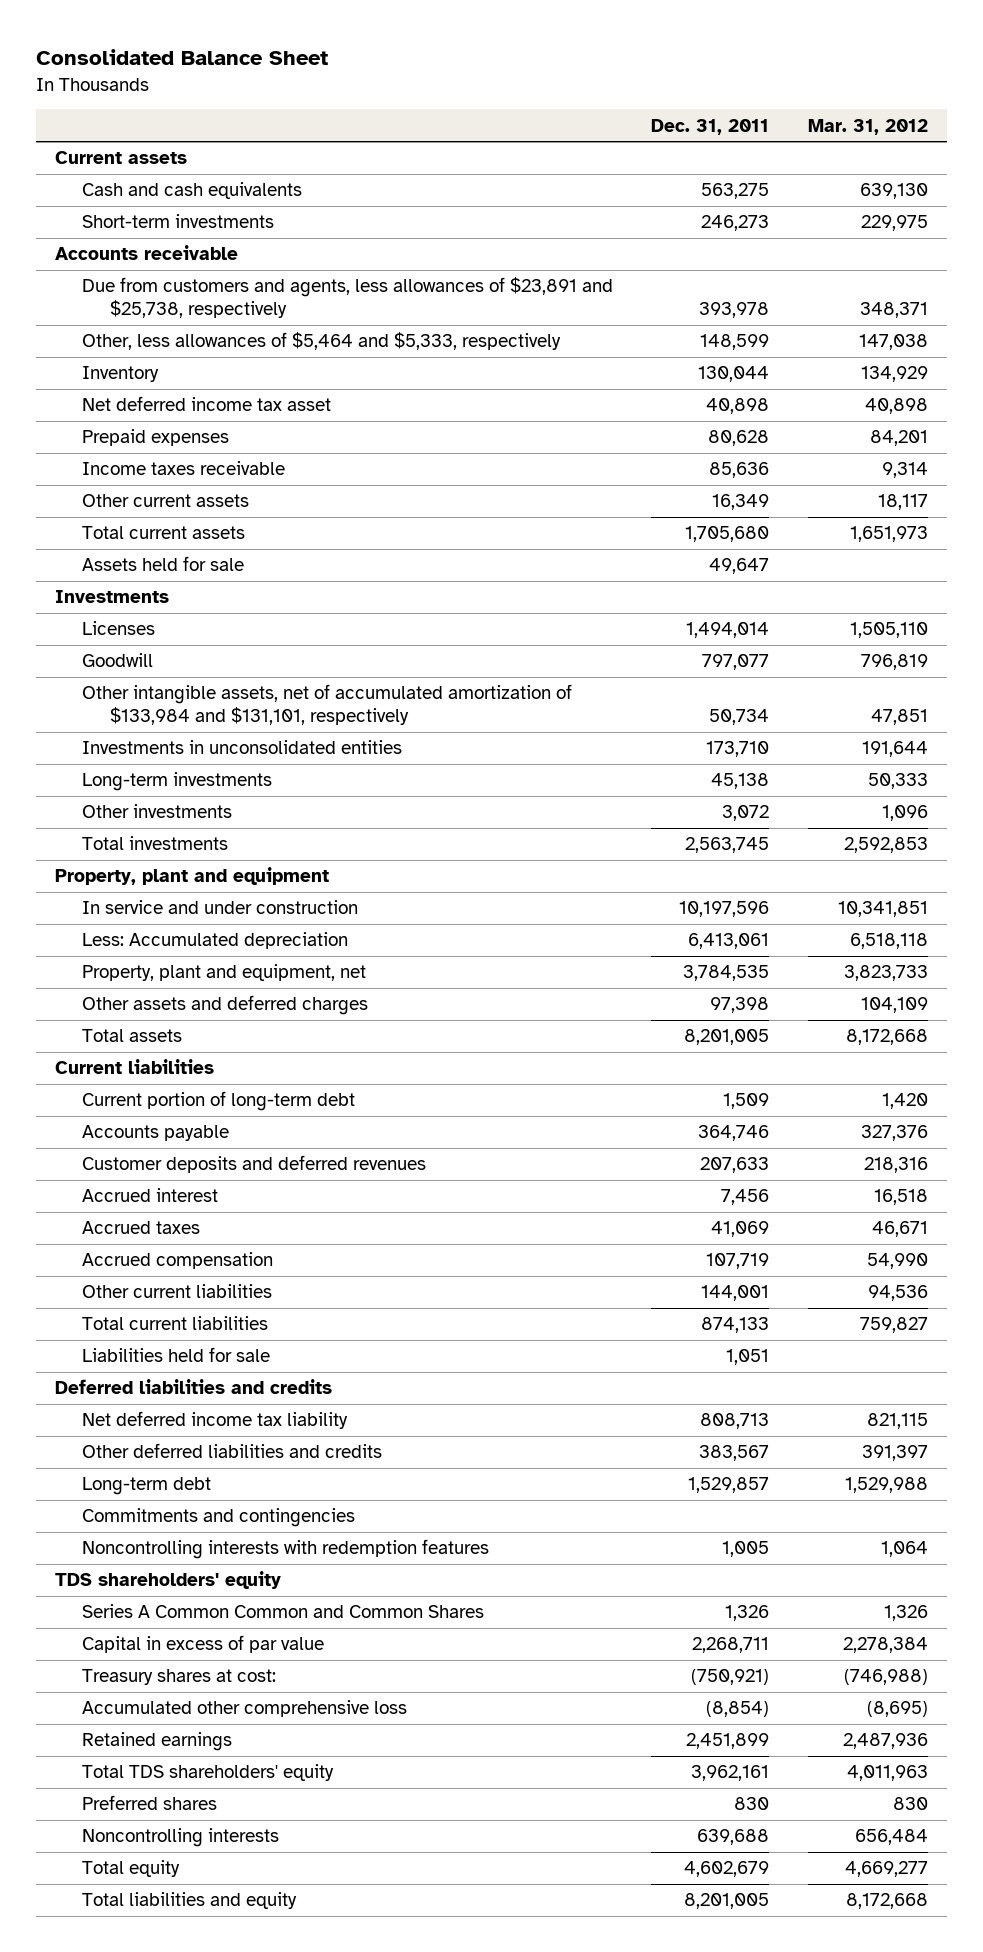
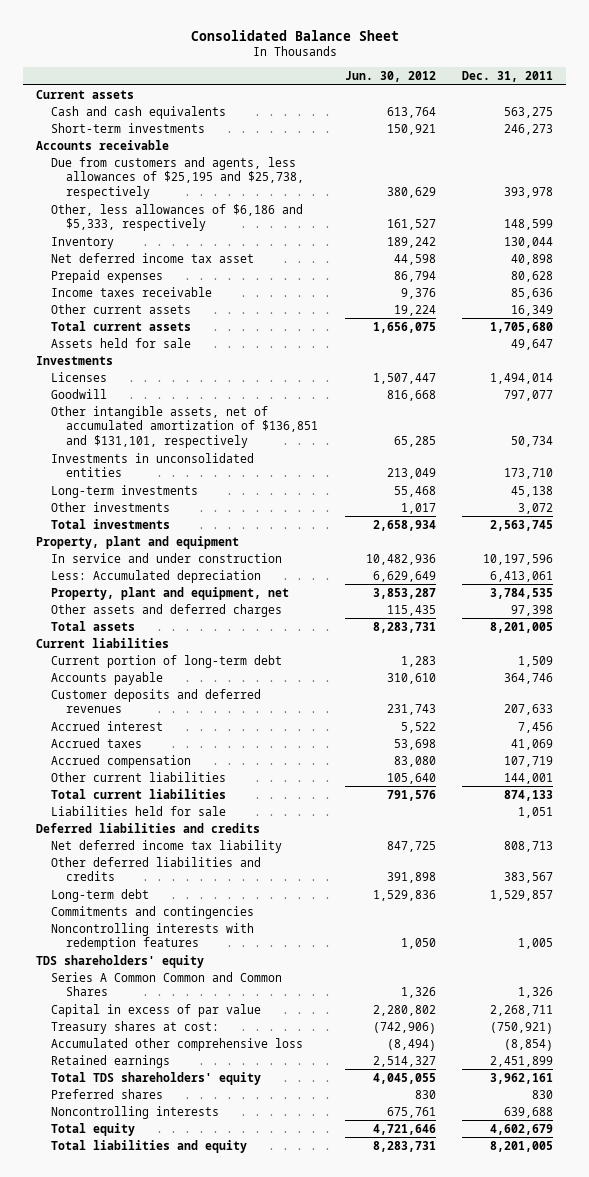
[807,118,928,135] Mar. 31, 2012 -> none
none -> [344,71,436,83] Jun. 30, 2012
[82,277,614,319] Due from customers and agents, less allowances of $23,891 and $25,738, respectively -> [51,156,305,199] Due from customers and agents, less allowances of $25,195 and $25,738, respectively
[82,332,562,351] Other, less allowances of $5,464 and $5,333, respectively -> [51,203,304,232] Other, less allowances of $6,186 and $5,333, respectively
[82,684,573,726] Other intangible assets, net of accumulated amortization of $133,984 and $131,101, respectively -> [51,405,319,448] Other intangible assets, net of accumulated amortization of $136,851 and $131,101, respectively

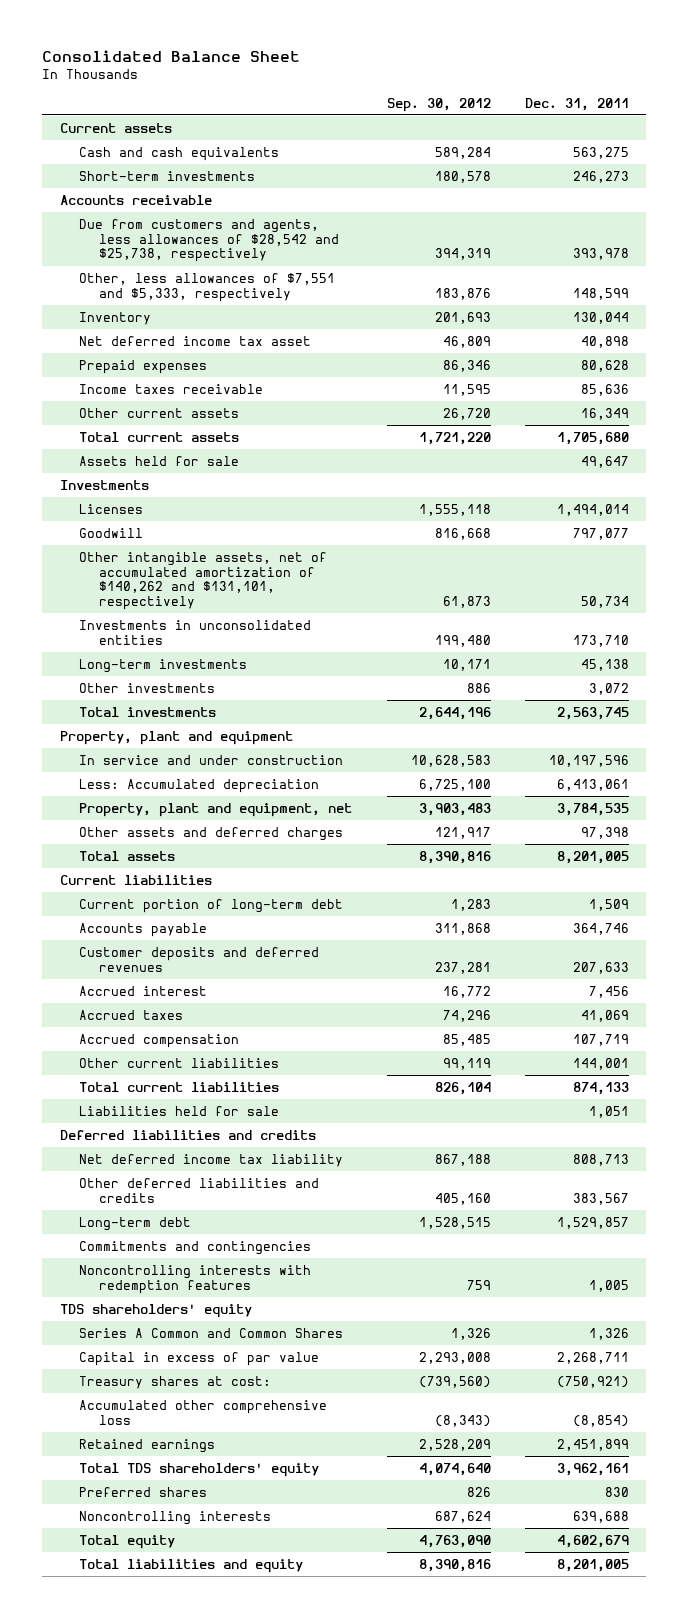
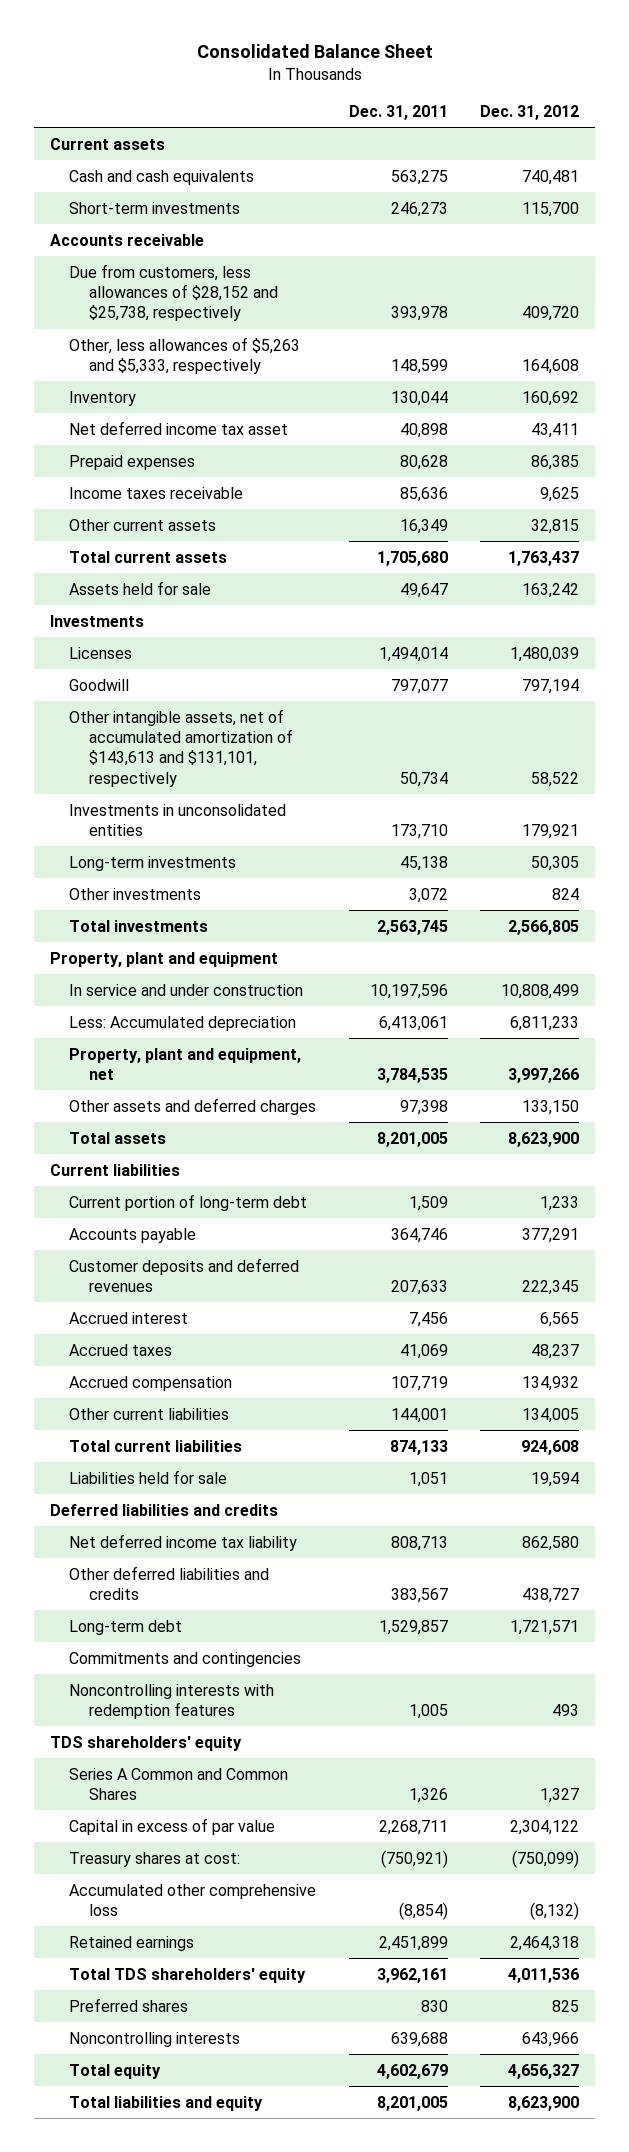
[386,97,491,112] Sep. 30, 2012 -> none
none -> [480,104,580,120] Dec. 31, 2012
[79,218,339,263] Due from customers and agents, less allowances of $28,542 and $25,738, respectively -> [69,263,278,322] Due from customers, less allowances of $28,152 and $25,738, respectively
[79,272,336,302] Other, less allowances of $7,551 and $5,333, respectively -> [69,336,301,374] Other, less allowances of $5,263 and $5,333, respectively
[79,551,328,611] Other intangible assets, net of accumulated amortization of $140,262 and $131,101, respectively -> [69,708,293,787] Other intangible assets, net of accumulated amortization of $143,613 and $131,101, respectively

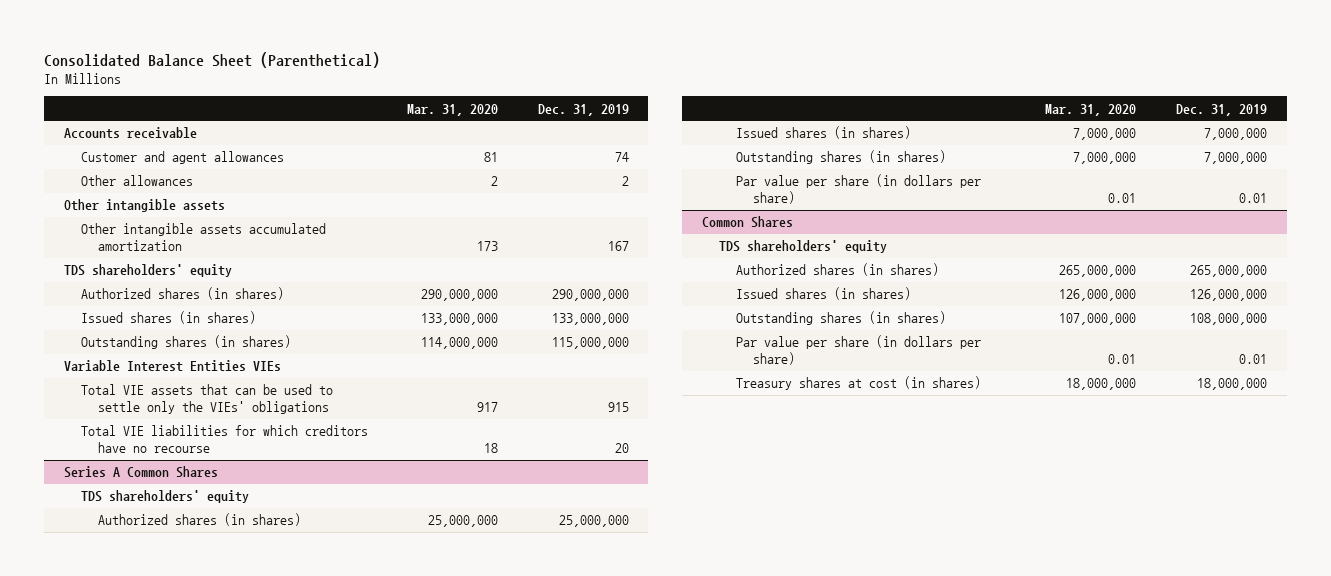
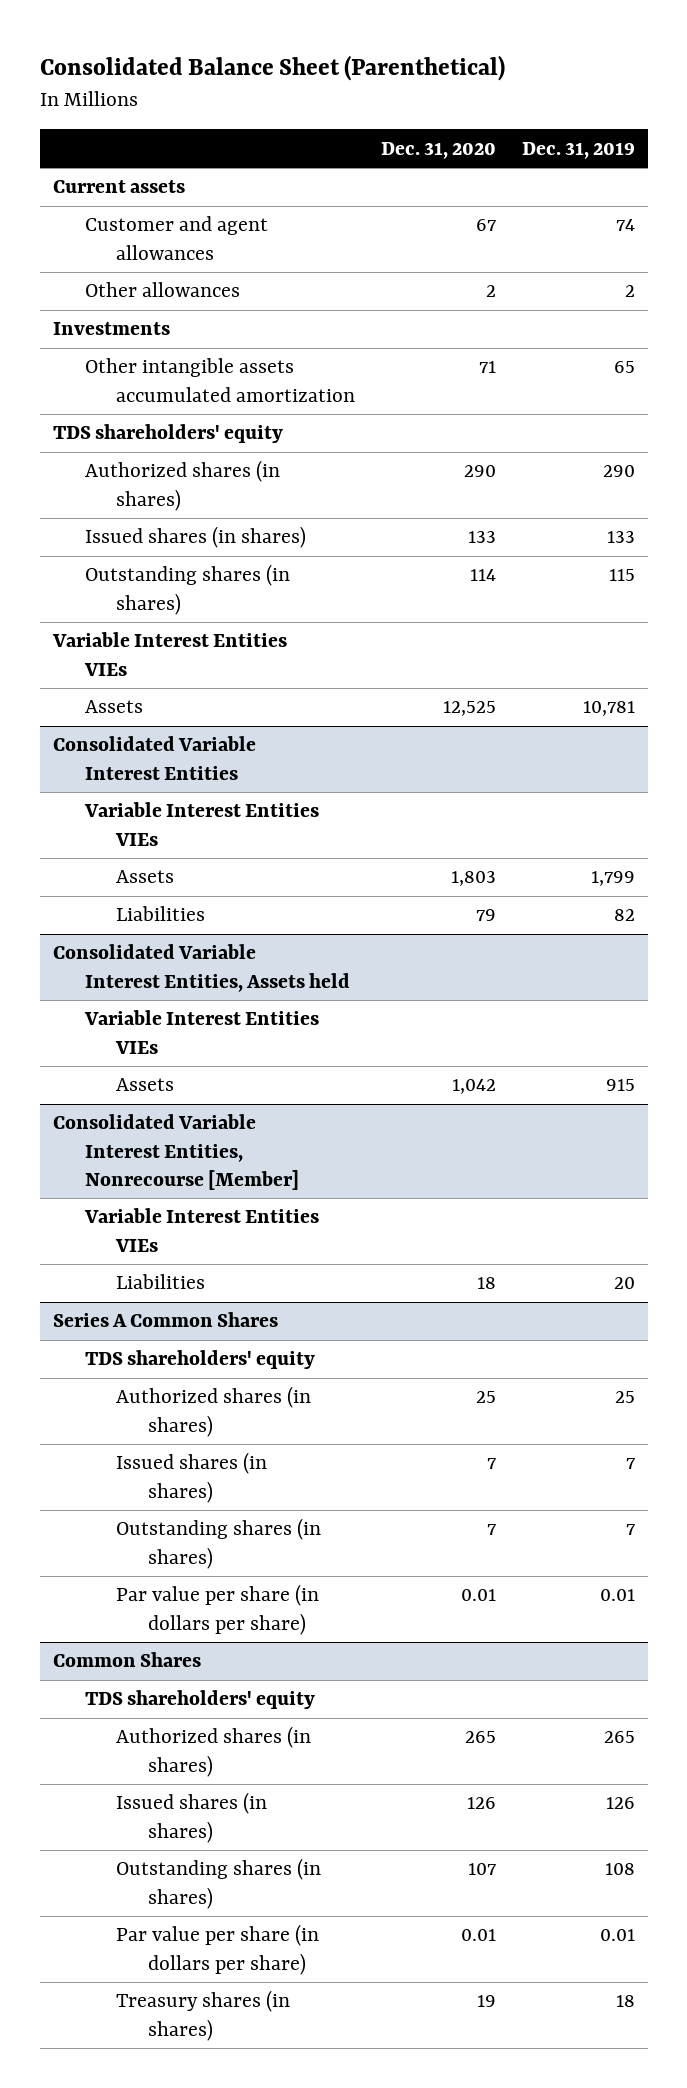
[407,103,499,116] Mar. 31, 2020 -> none
none -> [381,141,497,159] Dec. 31, 2020
[63,127,197,140] Accounts receivable -> none
none -> [52,180,185,194] Current assets
[63,199,225,213] Other intangible assets -> none
none -> [52,322,170,336] Investments
[607,241,629,252] 167 -> [613,361,635,374] 65
[551,289,629,302] 290,000,000 -> [602,465,635,478] 290
[551,313,629,326] 133,000,000 -> [606,531,635,544] 133
[551,337,629,350] 115,000,000 -> [608,569,635,582] 115
[80,425,368,454] Total VIE liabilities for which creditors have no recourse -> none
none -> [84,700,143,714] Assets
none -> [52,736,256,780] Consolidated Variable Interest Entities
none -> [83,802,319,846] Variable Interest Entities VIEs
none -> [116,870,175,884] Assets
none -> [116,906,206,922] Liabilities
none -> [52,944,350,992] Consolidated Variable Interest Entities, Assets held
none -> [83,1010,319,1054] Variable Interest Entities VIEs
[80,384,333,415] Total VIE assets that can be used to settle only the VIEs' obligations -> [116,1078,175,1092] Assets
none -> [52,1114,299,1191] Consolidated Variable Interest Entities, Nonrecourse [Member]
none -> [83,1208,319,1252] Variable Interest Entities VIEs
none -> [116,1274,206,1290] Liabilities
[558,515,629,528] 25,000,000 -> [614,1391,635,1404] 25
[1203,128,1267,141] 7,000,000 -> [625,1458,635,1470] 7
[1203,152,1267,165] 7,000,000 -> [625,1524,635,1536] 7
[1189,265,1267,278] 265,000,000 -> [603,1731,635,1744] 265
[1189,289,1267,302] 126,000,000 -> [605,1797,635,1810] 126
[1189,313,1267,326] 108,000,000 -> [604,1863,635,1876] 108
[735,376,981,391] Treasury shares at cost (in shares) -> [116,1990,291,2041] Treasury shares (in shares)
[1196,378,1267,391] 18,000,000 -> [615,1995,635,2008] 18

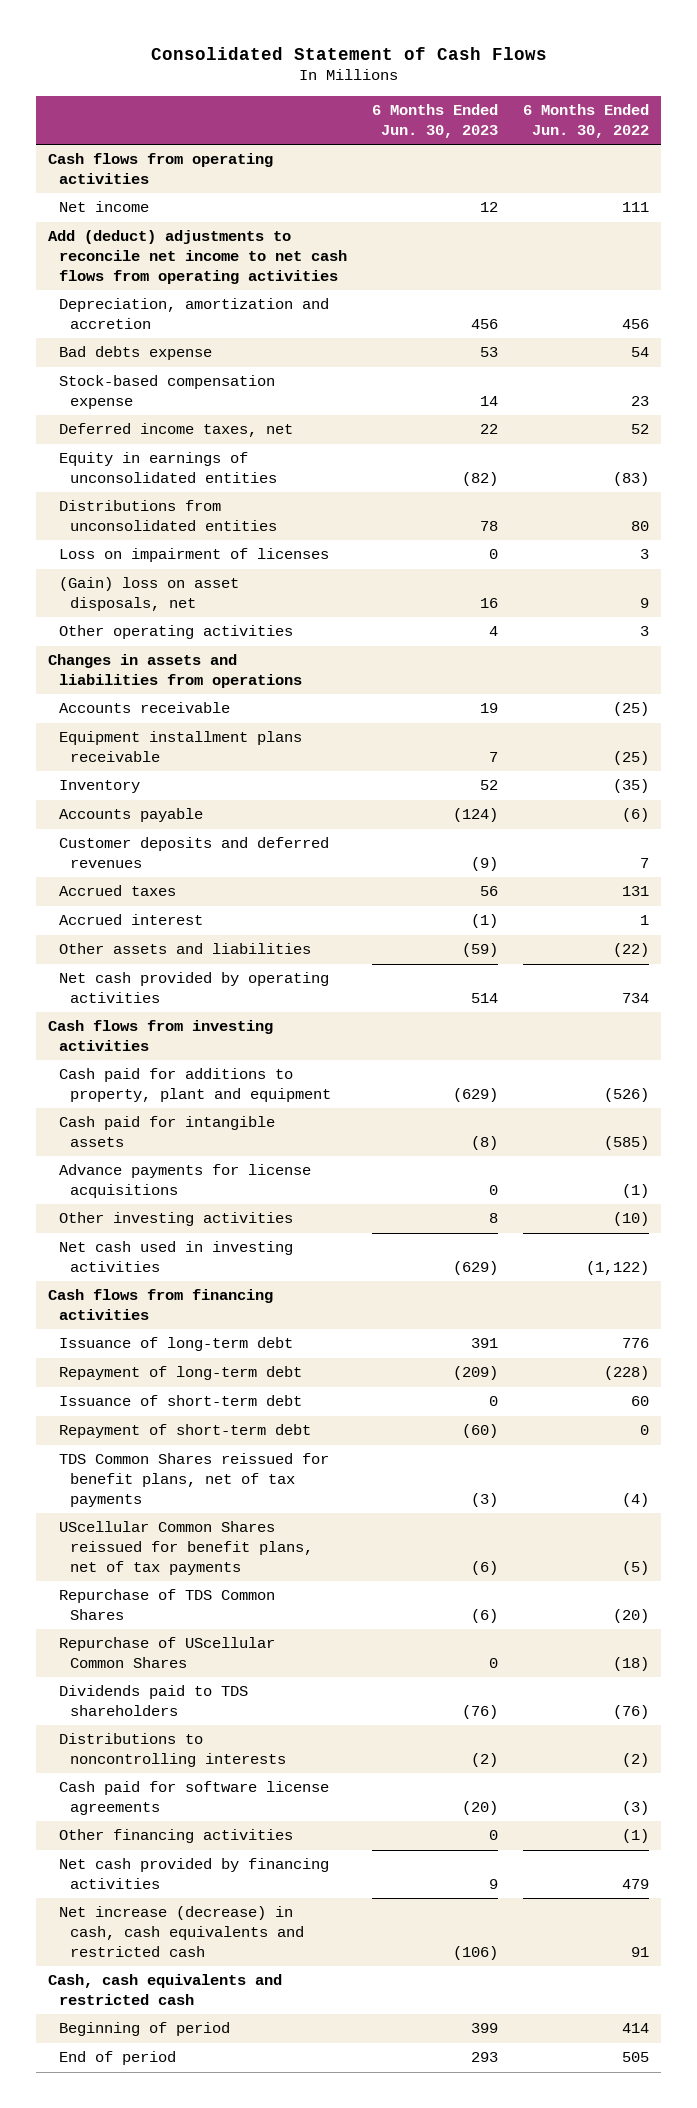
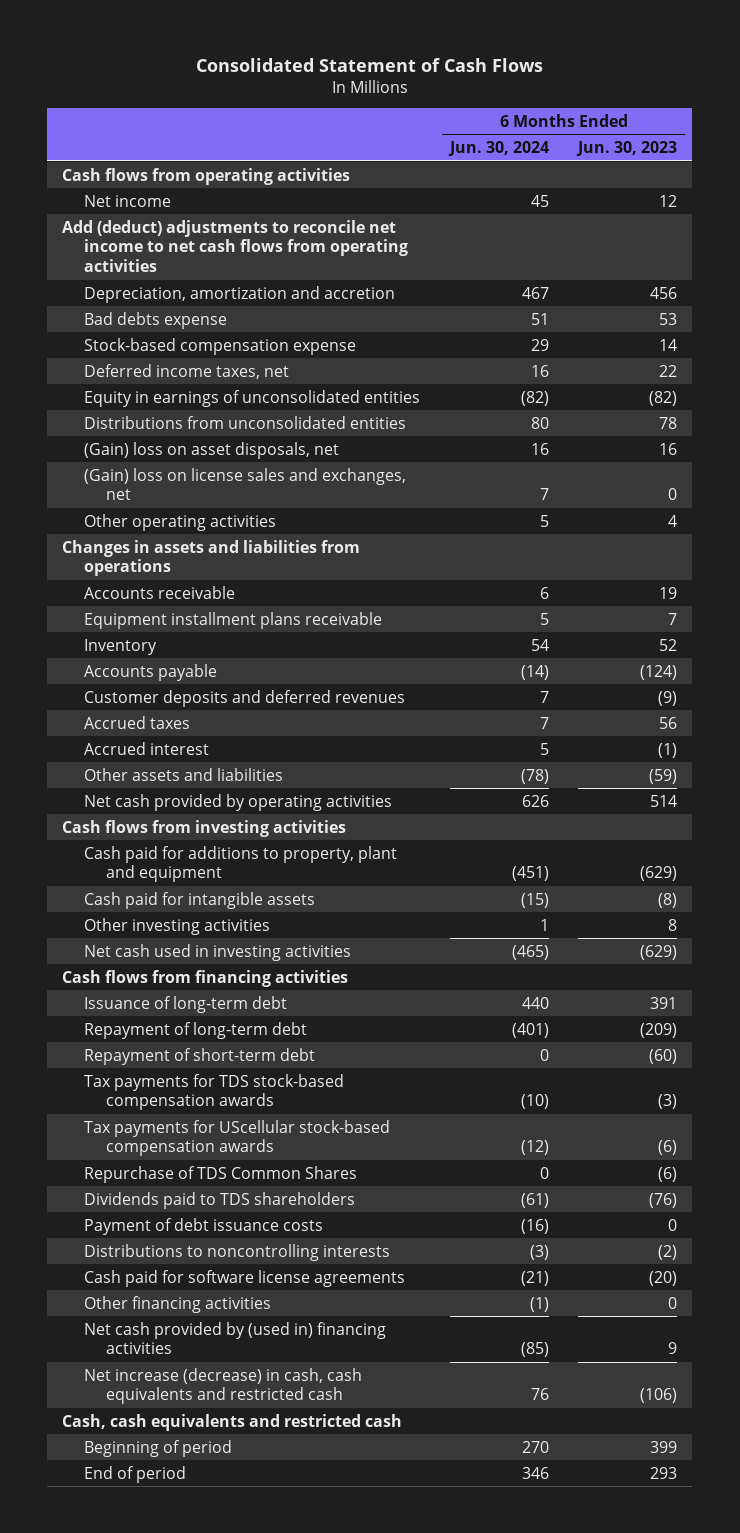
[522,104,649,138] 6 Months Ended Jun. 30, 2022 -> none
none -> [447,141,549,157] Jun. 30, 2024
[59,548,330,563] Loss on impairment of licenses -> none
none -> [84,467,407,501] (Gain) loss on license sales and exchanges, net
[59,1164,312,1199] Advance payments for license acquisitions -> none
[59,1395,303,1407] Issuance of short-term debt -> none
[59,1453,330,1507] TDS Common Shares reissued for benefit plans, net of tax payments -> [84,1073,345,1111] Tax payments for TDS stock-based compensation awards
[59,1521,314,1575] UScellular Common Shares reissued for benefit plans, net of tax payments -> [84,1119,391,1157] Tax payments for UScellular stock-based compensation awards
[59,1637,276,1669] Repurchase of UScellular Common Shares -> none
none -> [84,1217,324,1235] Payment of debt issuance costs
[59,1858,330,1890] Net cash provided by financing activities -> [84,1321,387,1355] Net cash provided by (used in) financing activities

